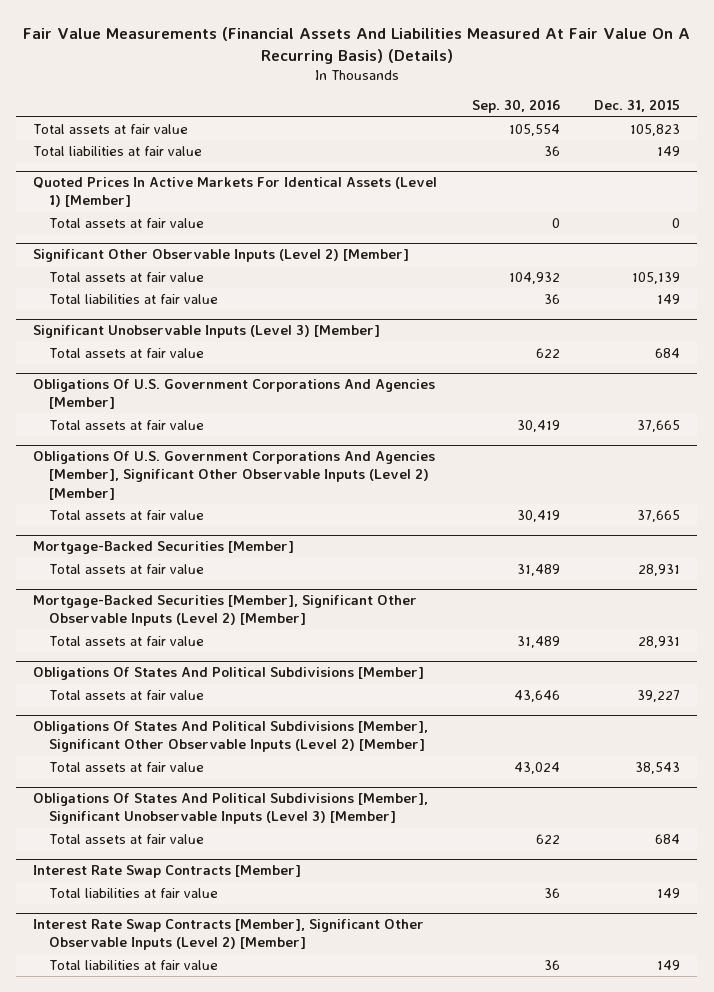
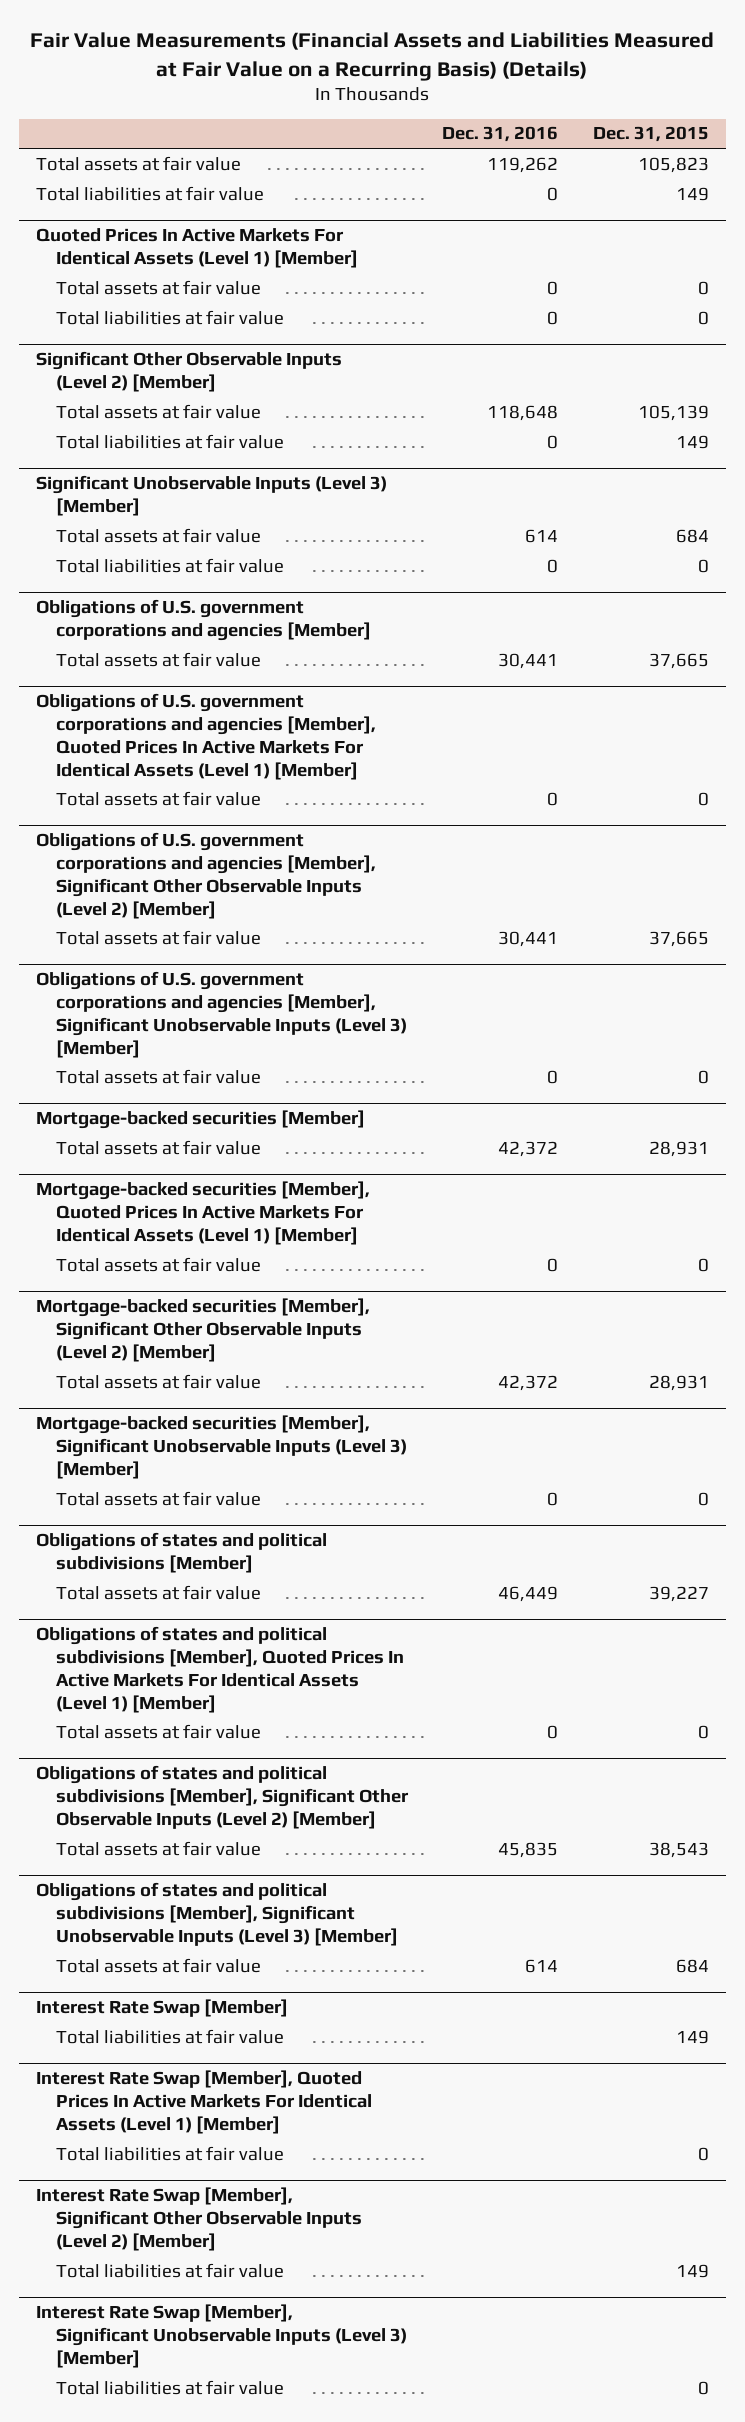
[22,26,690,64] Fair Value Measurements (Financial Assets And Liabilities Measured At Fair Value On A Recurring Basis) (Details) -> [30,32,715,81] Fair Value Measurements (Financial Assets and Liabilities Measured at Fair Value on a Recurring Basis) (Details)
[471,99,560,114] Sep. 30, 2016 -> none
none -> [442,126,559,143] Dec. 31, 2016
none -> [55,309,284,325] Total liabilities at fair value
none -> [55,557,284,573] Total liabilities at fair value
[33,379,436,410] Obligations Of U.S. Government Corporations And Agencies [Member] -> [36,599,371,641] Obligations of U.S. government corporations and agencies [Member]
none -> [36,693,376,780] Obligations of U.S. government corporations and agencies [Member], Quoted Prices In Active Markets For Identical Assets (Level 1) [Member]
none -> [55,790,261,806] Total assets at fair value
[33,451,436,500] Obligations Of U.S. Government Corporations And Agencies [Member], Significant Other Observable Inputs (Level 2) [Member] -> [36,832,376,919] Obligations of U.S. government corporations and agencies [Member], Significant Other Observable Inputs (Level 2) [Member]
none -> [36,971,407,1058] Obligations of U.S. government corporations and agencies [Member], Significant Unobservable Inputs (Level 3) [Member]
none -> [55,1068,261,1084] Total assets at fair value
[33,541,295,555] Mortgage-Backed Securities [Member] -> [36,1110,366,1130] Mortgage-backed securities [Member]
none -> [36,1181,371,1245] Mortgage-backed securities [Member], Quoted Prices In Active Markets For Identical Assets (Level 1) [Member]
none -> [55,1256,261,1272] Total assets at fair value
[33,595,418,627] Mortgage-Backed Securities [Member], Significant Other Observable Inputs (Level 2) [Member] -> [36,1298,371,1362] Mortgage-backed securities [Member], Significant Other Observable Inputs (Level 2) [Member]
none -> [36,1415,407,1479] Mortgage-backed securities [Member], Significant Unobservable Inputs (Level 3) [Member]
none -> [55,1490,261,1506] Total assets at fair value
[33,667,425,681] Obligations Of States And Political Subdivisions [Member] -> [36,1532,328,1573] Obligations of states and political subdivisions [Member]
none -> [36,1626,404,1713] Obligations of states and political subdivisions [Member], Quoted Prices In Active Markets For Identical Assets (Level 1) [Member]
none -> [55,1723,261,1739] Total assets at fair value
[33,721,429,753] Obligations Of States And Political Subdivisions [Member], Significant Other Observable Inputs (Level 2) [Member] -> [36,1765,409,1829] Obligations of states and political subdivisions [Member], Significant Other Observable Inputs (Level 2) [Member]
[33,793,429,825] Obligations Of States And Political Subdivisions [Member], Significant Unobservable Inputs (Level 3) [Member] -> [36,1882,398,1946] Obligations of states and political subdivisions [Member], Significant Unobservable Inputs (Level 3) [Member]
[33,865,302,879] Interest Rate Swap Contracts [Member] -> [36,1999,289,2018] Interest Rate Swap [Member]
none -> [36,2070,372,2134] Interest Rate Swap [Member], Quoted Prices In Active Markets For Identical Assets (Level 1) [Member]
none -> [55,2145,284,2161] Total liabilities at fair value
[33,919,425,951] Interest Rate Swap Contracts [Member], Significant Other Observable Inputs (Level 2) [Member] -> [36,2187,362,2251] Interest Rate Swap [Member], Significant Other Observable Inputs (Level 2) [Member]
none -> [36,2304,407,2368] Interest Rate Swap [Member], Significant Unobservable Inputs (Level 3) [Member]
none -> [55,2379,284,2395] Total liabilities at fair value

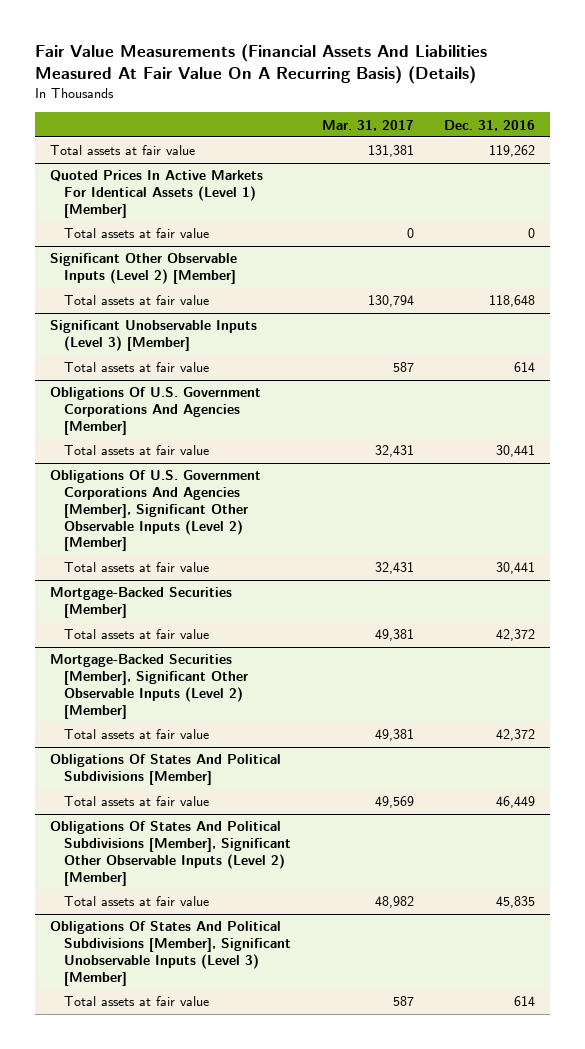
[30,32,715,81] Fair Value Measurements (Financial Assets and Liabilities Measured at Fair Value on a Recurring Basis) (Details) -> [34,43,487,84] Fair Value Measurements (Financial Assets And Liabilities Measured At Fair Value On A Recurring Basis) (Details)
[592,126,709,143] Dec. 31, 2015 -> none
none -> [321,119,414,131] Mar. 31, 2017
[36,185,265,201] Total liabilities at fair value -> none
[55,309,284,325] Total liabilities at fair value -> none
[55,433,284,449] Total liabilities at fair value -> none
[55,557,284,573] Total liabilities at fair value -> none
[36,599,371,641] Obligations of U.S. government corporations and agencies [Member] -> [49,387,261,435] Obligations Of U.S. Government Corporations And Agencies [Member]
[36,693,376,780] Obligations of U.S. government corporations and agencies [Member], Quoted Prices In Active Markets For Identical Assets (Level 1) [Member] -> none
[55,790,261,806] Total assets at fair value -> none
[36,832,376,919] Obligations of U.S. government corporations and agencies [Member], Significant Other Observable Inputs (Level 2) [Member] -> [49,470,261,552] Obligations Of U.S. Government Corporations And Agencies [Member], Significant Other Observable Inputs (Level 2) [Member]
[36,971,407,1058] Obligations of U.S. government corporations and agencies [Member], Significant Unobservable Inputs (Level 3) [Member] -> none
[55,1068,261,1084] Total assets at fair value -> none
[36,1110,366,1130] Mortgage-backed securities [Member] -> [49,587,232,619] Mortgage-Backed Securities [Member]
[36,1181,371,1245] Mortgage-backed securities [Member], Quoted Prices In Active Markets For Identical Assets (Level 1) [Member] -> none
[55,1256,261,1272] Total assets at fair value -> none
[36,1298,371,1362] Mortgage-backed securities [Member], Significant Other Observable Inputs (Level 2) [Member] -> [49,654,249,719] Mortgage-Backed Securities [Member], Significant Other Observable Inputs (Level 2) [Member]
[36,1415,407,1479] Mortgage-backed securities [Member], Significant Unobservable Inputs (Level 3) [Member] -> none
[55,1490,261,1506] Total assets at fair value -> none
[36,1532,328,1573] Obligations of states and political subdivisions [Member] -> [49,754,281,786] Obligations Of States And Political Subdivisions [Member]
[36,1626,404,1713] Obligations of states and political subdivisions [Member], Quoted Prices In Active Markets For Identical Assets (Level 1) [Member] -> none
[55,1723,261,1739] Total assets at fair value -> none
[36,1765,409,1829] Obligations of states and political subdivisions [Member], Significant Other Observable Inputs (Level 2) [Member] -> [49,821,292,886] Obligations Of States And Political Subdivisions [Member], Significant Other Observable Inputs (Level 2) [Member]
[36,1882,398,1946] Obligations of states and political subdivisions [Member], Significant Unobservable Inputs (Level 3) [Member] -> [49,921,292,986] Obligations Of States And Political Subdivisions [Member], Significant Unobservable Inputs (Level 3) [Member]
[36,1999,289,2018] Interest Rate Swap [Member] -> none
[55,2028,284,2044] Total liabilities at fair value -> none
[36,2070,372,2134] Interest Rate Swap [Member], Quoted Prices In Active Markets For Identical Assets (Level 1) [Member] -> none
[55,2145,284,2161] Total liabilities at fair value -> none
[36,2187,362,2251] Interest Rate Swap [Member], Significant Other Observable Inputs (Level 2) [Member] -> none
[55,2262,284,2278] Total liabilities at fair value -> none
[36,2304,407,2368] Interest Rate Swap [Member], Significant Unobservable Inputs (Level 3) [Member] -> none
[55,2379,284,2395] Total liabilities at fair value -> none

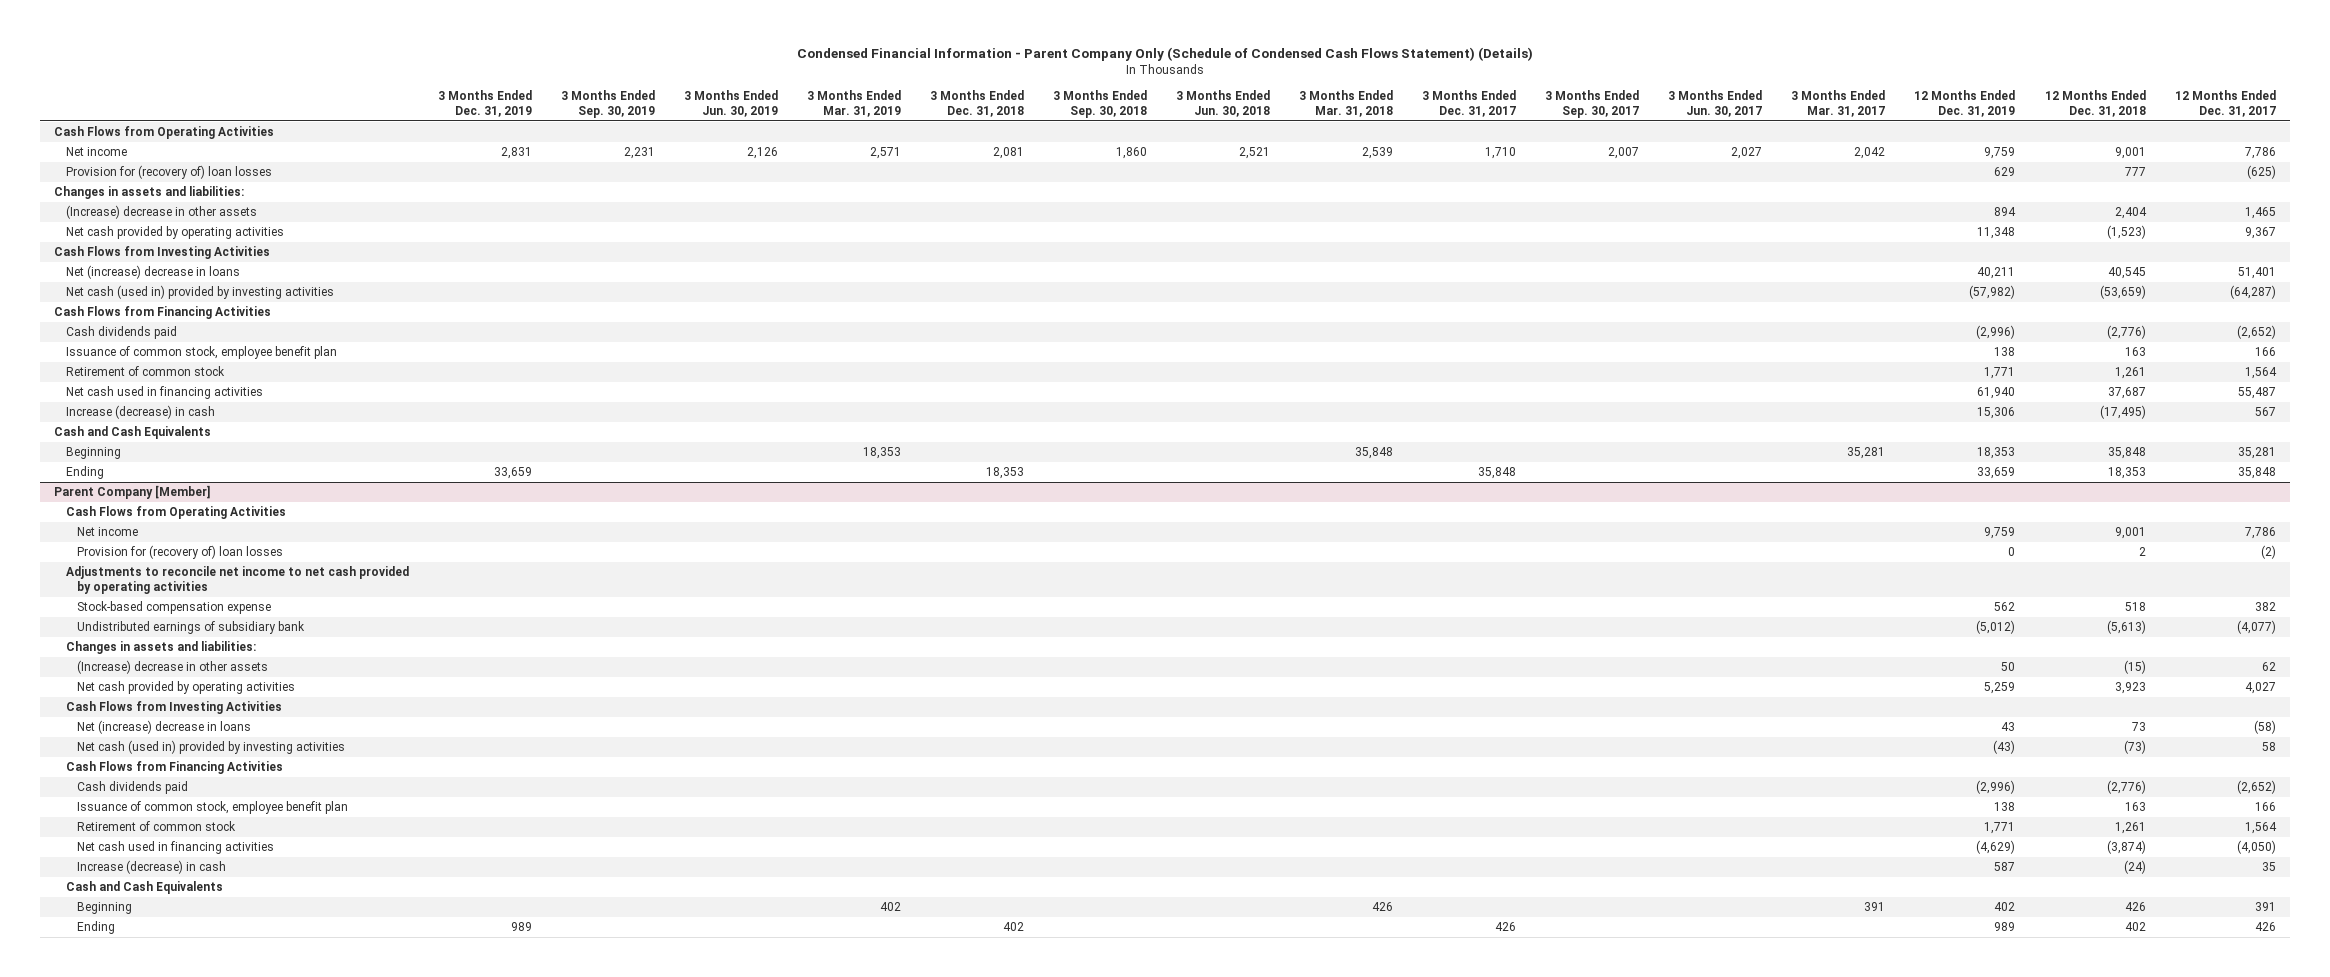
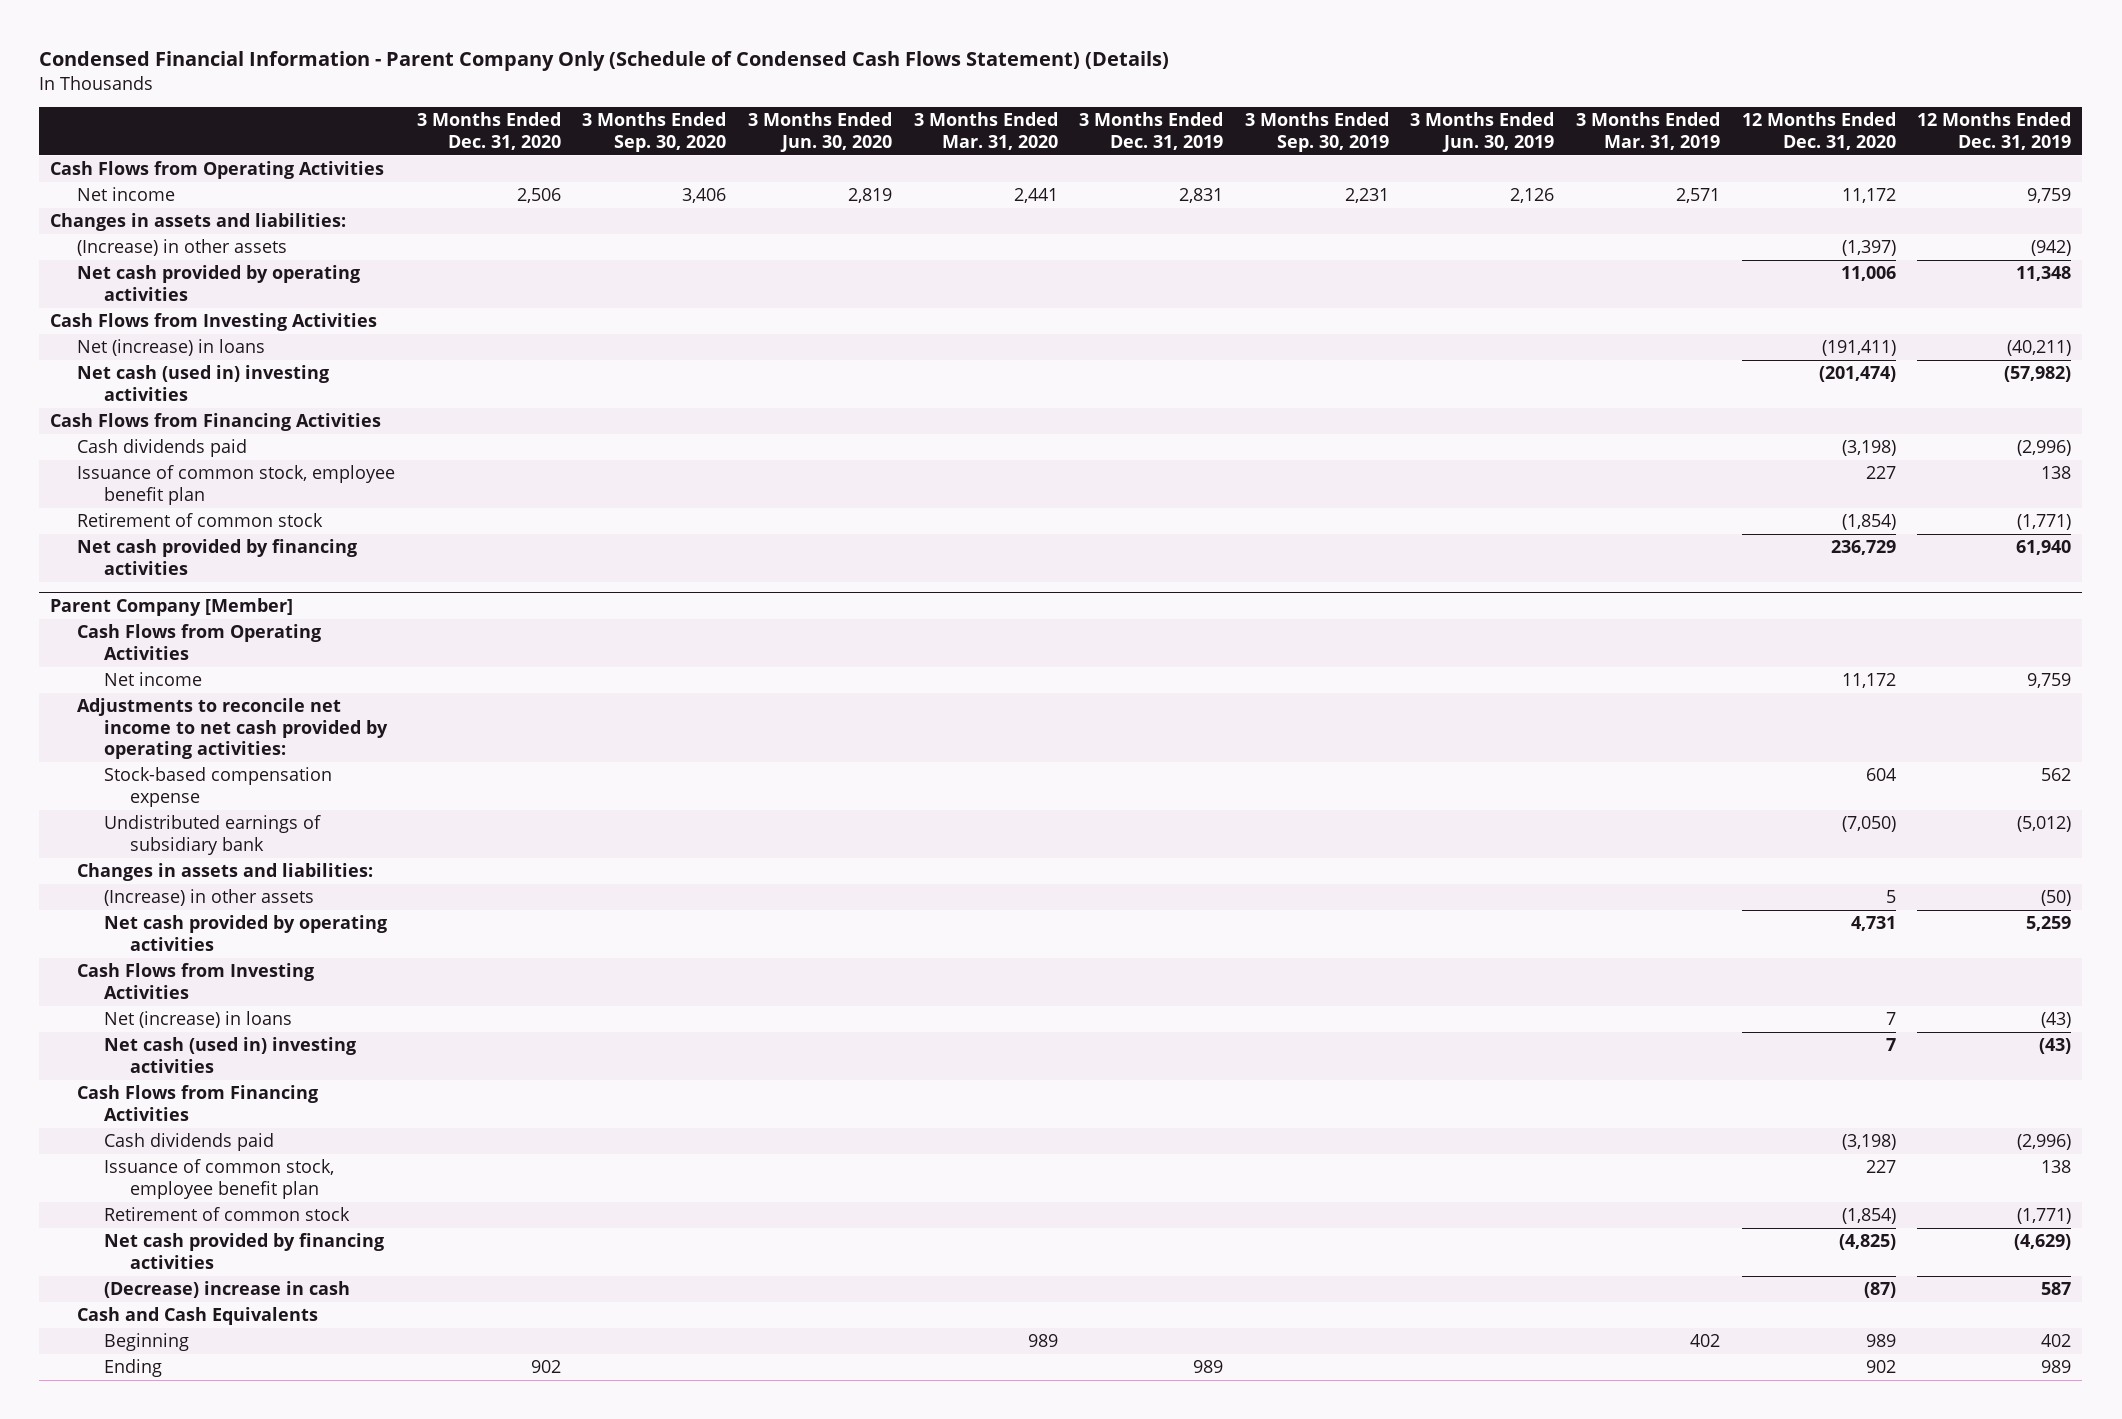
[929,89,1024,117] 3 Months Ended Dec. 31, 2018 -> none
[1052,89,1147,118] 3 Months Ended Sep. 30, 2018 -> none
[1176,89,1271,117] 3 Months Ended Jun. 30, 2018 -> none
[1299,89,1394,117] 3 Months Ended Mar. 31, 2018 -> none
[1422,89,1517,117] 3 Months Ended Dec. 31, 2017 -> none
[1545,89,1640,118] 3 Months Ended Sep. 30, 2017 -> none
[1668,89,1763,117] 3 Months Ended Jun. 30, 2017 -> none
[1791,89,1886,117] 3 Months Ended Mar. 31, 2017 -> none
[2044,89,2146,117] 12 Months Ended Dec. 31, 2018 -> none
[2174,89,2276,117] 12 Months Ended Dec. 31, 2017 -> none
none -> [416,112,561,150] 3 Months Ended Dec. 31, 2020
none -> [582,112,727,152] 3 Months Ended Sep. 30, 2020
none -> [747,112,892,152] 3 Months Ended Jun. 30, 2020
none -> [913,112,1058,150] 3 Months Ended Mar. 31, 2020
none -> [1741,112,1896,150] 12 Months Ended Dec. 31, 2020
[65,165,272,180] Provision for (recovery of) loan losses -> none
[65,205,257,220] (Increase) decrease in other assets -> [76,239,287,257] (Increase) in other assets
[1994,207,2017,217] 894 -> [2031,240,2072,257] (942)
[65,265,240,280] Net (increase) decrease in loans -> [76,339,265,357] Net (increase) in loans
[1977,267,2016,280] 40,211 -> [2007,340,2072,357] (40,211)
[65,285,334,300] Net cash (used in) provided by investing activities -> [76,365,329,401] Net cash (used in) investing activities
[65,405,215,420] Increase (decrease) in cash -> none
[54,426,212,440] Cash and Cash Equivalents -> none
[65,447,121,460] Beginning -> none
[65,466,104,480] Ending -> none
[1984,367,2016,380] 1,771 -> [2017,514,2072,531] (1,771)
[65,386,263,400] Net cash used in financing activities -> [76,539,357,575] Net cash provided by financing activities
[76,545,283,560] Provision for (recovery of) loan losses -> none
[65,566,409,595] Adjustments to reconcile net income to net cash provided by operating activities -> [76,698,388,760] Adjustments to reconcile net income to net cash provided by operating activities:
[76,660,268,675] (Increase) decrease in other assets -> [103,889,314,907] (Increase) in other assets
[2001,662,2016,672] 50 -> [2041,890,2072,907] (50)
[76,720,251,735] Net (increase) decrease in loans -> [103,1011,292,1029] Net (increase) in loans
[2001,722,2016,732] 43 -> [2041,1012,2072,1029] (43)
[76,740,345,755] Net cash (used in) provided by investing activities -> [103,1037,356,1073] Net cash (used in) investing activities
[1984,822,2016,835] 1,771 -> [2017,1208,2072,1225] (1,771)
[76,841,274,855] Net cash used in financing activities -> [103,1233,384,1269] Net cash provided by financing activities
[76,860,226,875] Increase (decrease) in cash -> [103,1281,350,1299] (Decrease) increase in cash

